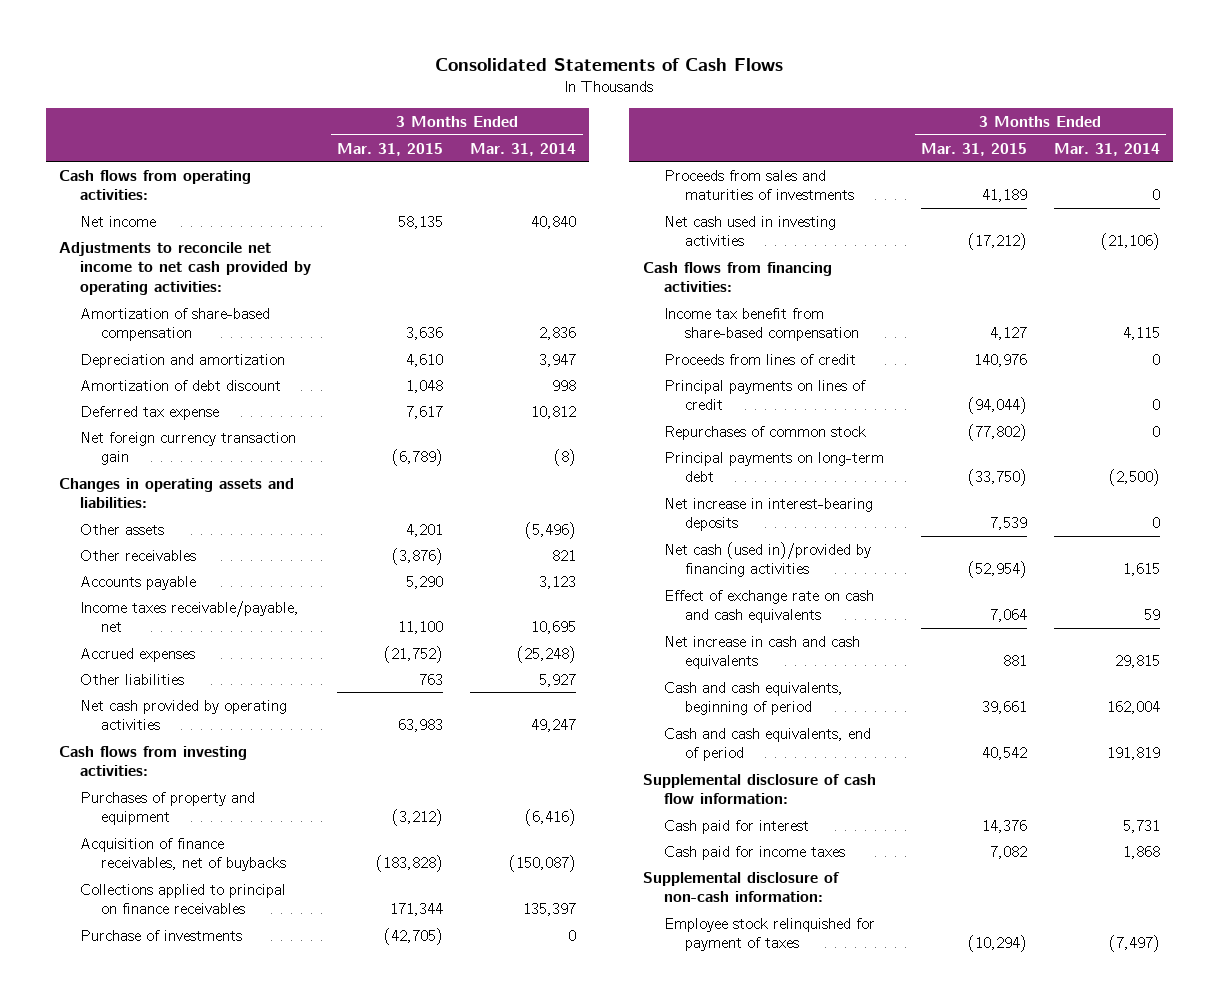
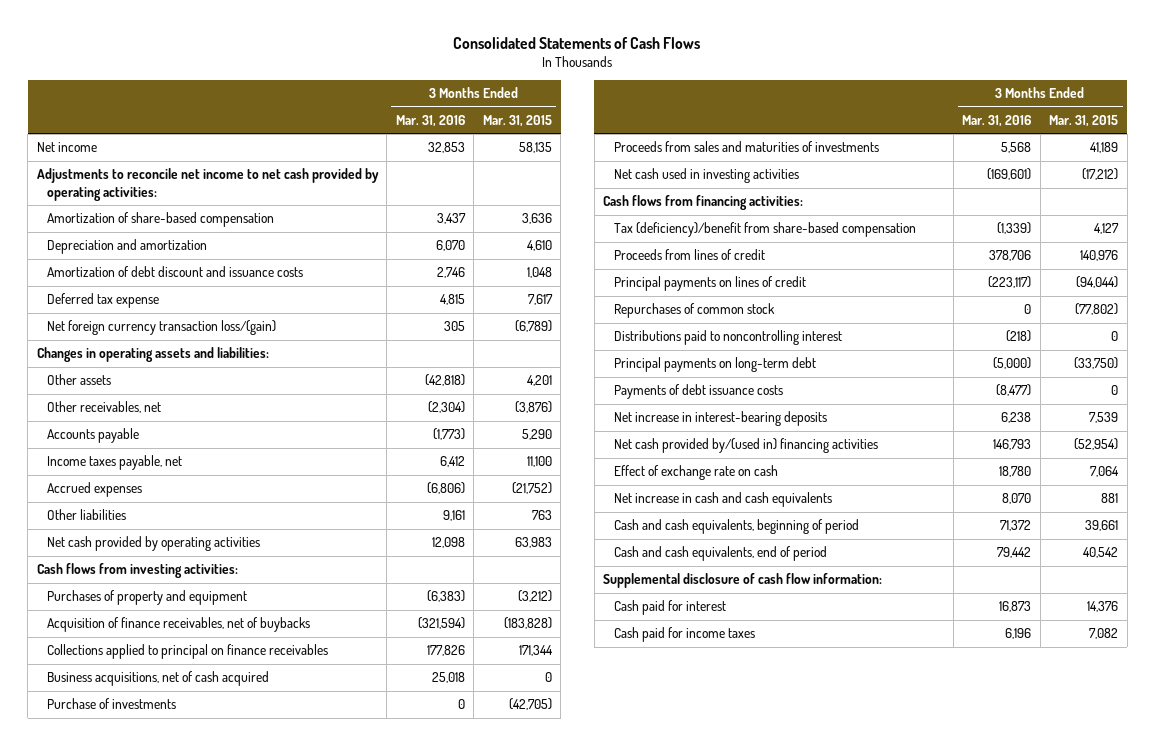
[469,142,576,156] Mar. 31, 2014 -> none
none -> [395,115,465,128] Mar. 31, 2016
[58,169,251,201] Cash flows from operating activities: -> none
[80,379,282,391] Amortization of debt discount -> [47,266,304,278] Amortization of debt discount and issuance costs
[80,431,297,466] Net foreign currency transaction gain -> [47,320,277,336] Net foreign currency transaction loss/(gain)
[80,549,197,561] Other receivables -> [47,401,162,414] Other receivables, net
[80,600,300,633] Income taxes receivable/payable, net -> [47,455,183,471] Income taxes payable, net
none -> [47,671,270,687] Business acquisitions, net of cash acquired
[663,307,859,342] Income tax benefit from share-based compensation -> [613,222,916,238] Tax (deficiency)/benefit from share-based compensation
none -> [613,330,842,346] Distributions paid to noncontrolling interest
none -> [613,384,783,400] Payments of debt issuance costs
[663,541,871,578] Net cash (used in)/provided by financing activities -> [613,438,878,454] Net cash provided by/(used in) financing activities
[663,589,874,624] Effect of exchange rate on cash and cash equivalents -> [613,465,778,481] Effect of exchange rate on cash
[642,871,840,903] Supplemental disclosure of non-cash information: -> none
[663,917,875,952] Employee stock relinquished for payment of taxes -> none

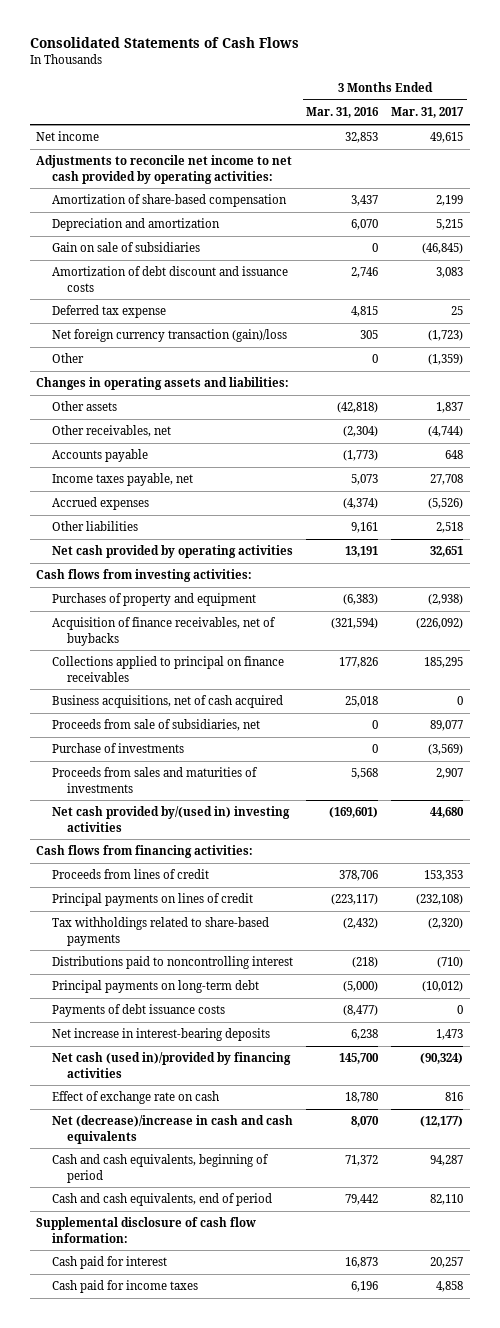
[482,115,552,128] Mar. 31, 2015 -> none
none -> [391,107,465,119] Mar. 31, 2017
none -> [51,242,200,253] Gain on sale of subsidiaries
[47,320,277,336] Net foreign currency transaction loss/(gain) -> [51,329,287,343] Net foreign currency transaction (gain)/loss
none -> [51,353,84,364] Other
[439,456,465,468] 6,412 -> [351,474,379,486] 5,073
[426,482,465,495] (6,806) -> [343,498,379,510] (4,374)
[431,537,465,549] 12,098 -> [345,546,379,558] 13,191
none -> [51,719,260,732] Proceeds from sale of subsidiaries, net
[613,168,799,184] Net cash used in investing activities -> [51,806,290,832] Net cash provided by/(used in) investing activities
[613,222,916,238] Tax (deficiency)/benefit from share-based compensation -> none
[613,303,775,319] Repurchases of common stock -> none
none -> [51,917,269,946] Tax withholdings related to share-based payments
[613,438,878,454] Net cash provided by/(used in) financing activities -> [51,1052,291,1078] Net cash (used in)/provided by financing activities
[993,439,1032,451] 146,793 -> [339,1053,380,1065] 145,700
[613,492,832,508] Net increase in cash and cash equivalents -> [51,1115,293,1144] Net (decrease)/increase in cash and cash equivalents

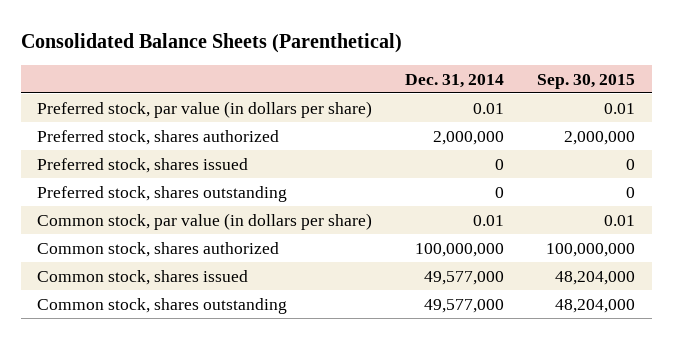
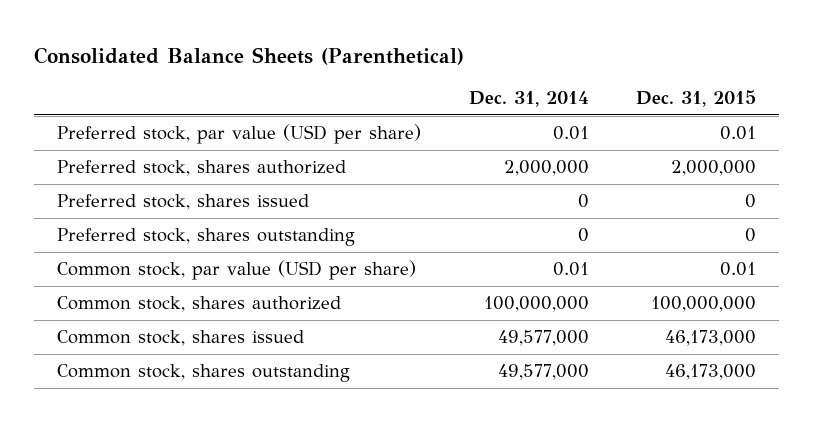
[537,73,636,89] Sep. 30, 2015 -> none
none -> [635,90,756,108] Dec. 31, 2015
[37,100,373,118] Preferred stock, par value (in dollars per share) -> [57,124,422,145] Preferred stock, par value (USD per share)
[37,212,373,230] Common stock, par value (in dollars per share) -> [57,260,417,281] Common stock, par value (USD per share)

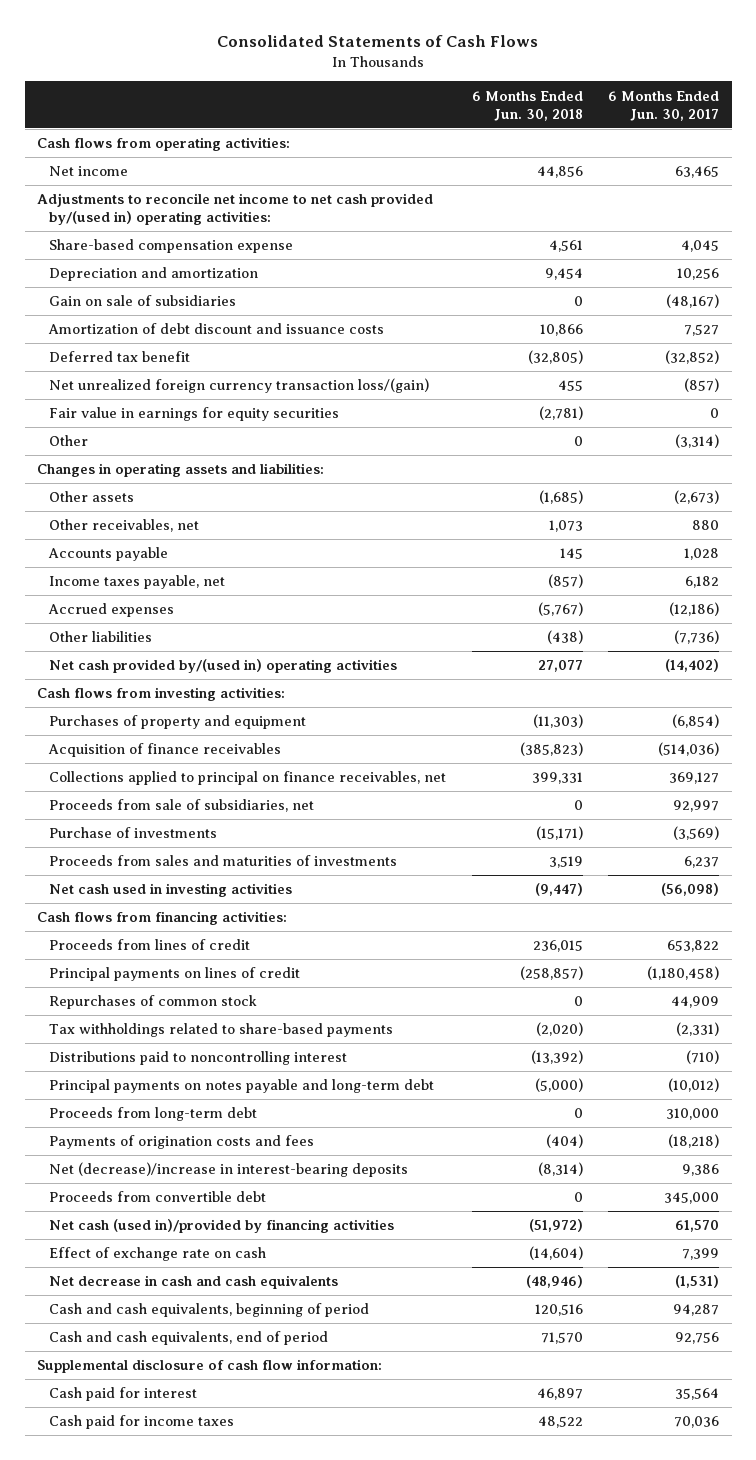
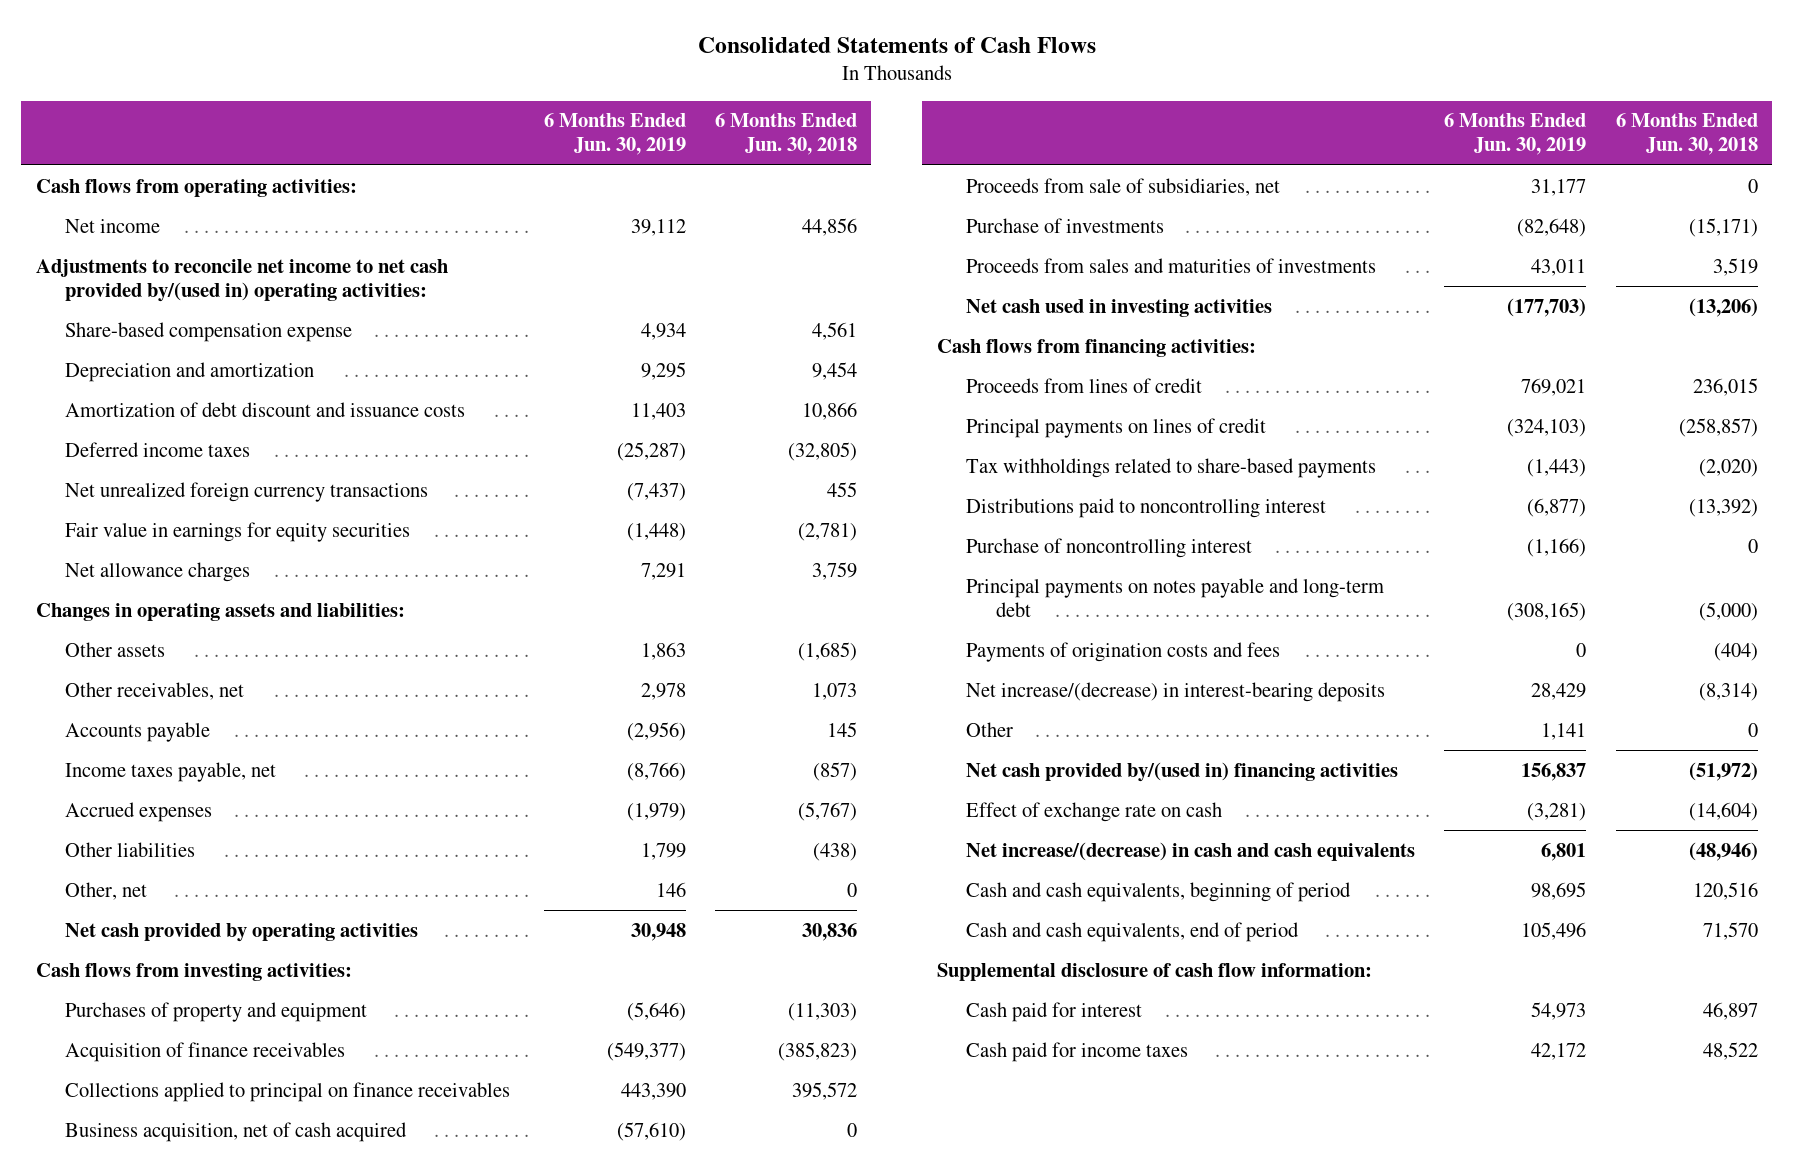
[607,90,719,121] 6 Months Ended Jun. 30, 2017 -> none
none -> [543,113,686,156] 6 Months Ended Jun. 30, 2019
[49,295,237,307] Gain on sale of subsidiaries -> none
[49,351,191,363] Deferred tax benefit -> [65,441,251,457] Deferred income taxes
[49,378,430,394] Net unrealized foreign currency transaction loss/(gain) -> [65,481,429,502] Net unrealized foreign currency transactions
none -> [65,561,251,582] Net allowance charges
none -> [65,881,148,900] Other, net
[49,659,398,674] Net cash provided by/(used in) operating activities -> [65,922,419,942] Net cash provided by operating activities
[537,660,583,673] 27,077 -> [801,922,857,941] 30,836
[49,771,447,786] Collections applied to principal on finance receivables, net -> [65,1081,511,1102] Collections applied to principal on finance receivables
[531,772,583,785] 399,331 -> [791,1081,857,1100] 395,572
none -> [65,1121,408,1142] Business acquisition, net of cash acquired
[534,883,583,897] (9,447) -> [1688,297,1758,317] (13,206)
[49,995,258,1010] Repurchases of common stock -> none
none -> [966,537,1253,558] Purchase of noncontrolling interest
[49,1107,258,1122] Proceeds from long-term debt -> none
[49,1191,267,1203] Proceeds from convertible debt -> none
[49,1162,409,1178] Net (decrease)/increase in interest-bearing deposits -> [966,681,1386,702] Net increase/(decrease) in interest-bearing deposits
[49,435,89,447] Other -> [966,721,1014,737] Other
[49,1219,395,1234] Net cash (used in)/provided by financing activities -> [966,761,1399,782] Net cash provided by/(used in) financing activities
[49,1275,339,1290] Net decrease in cash and cash equivalents -> [966,841,1416,861] Net increase/(decrease) in cash and cash equivalents

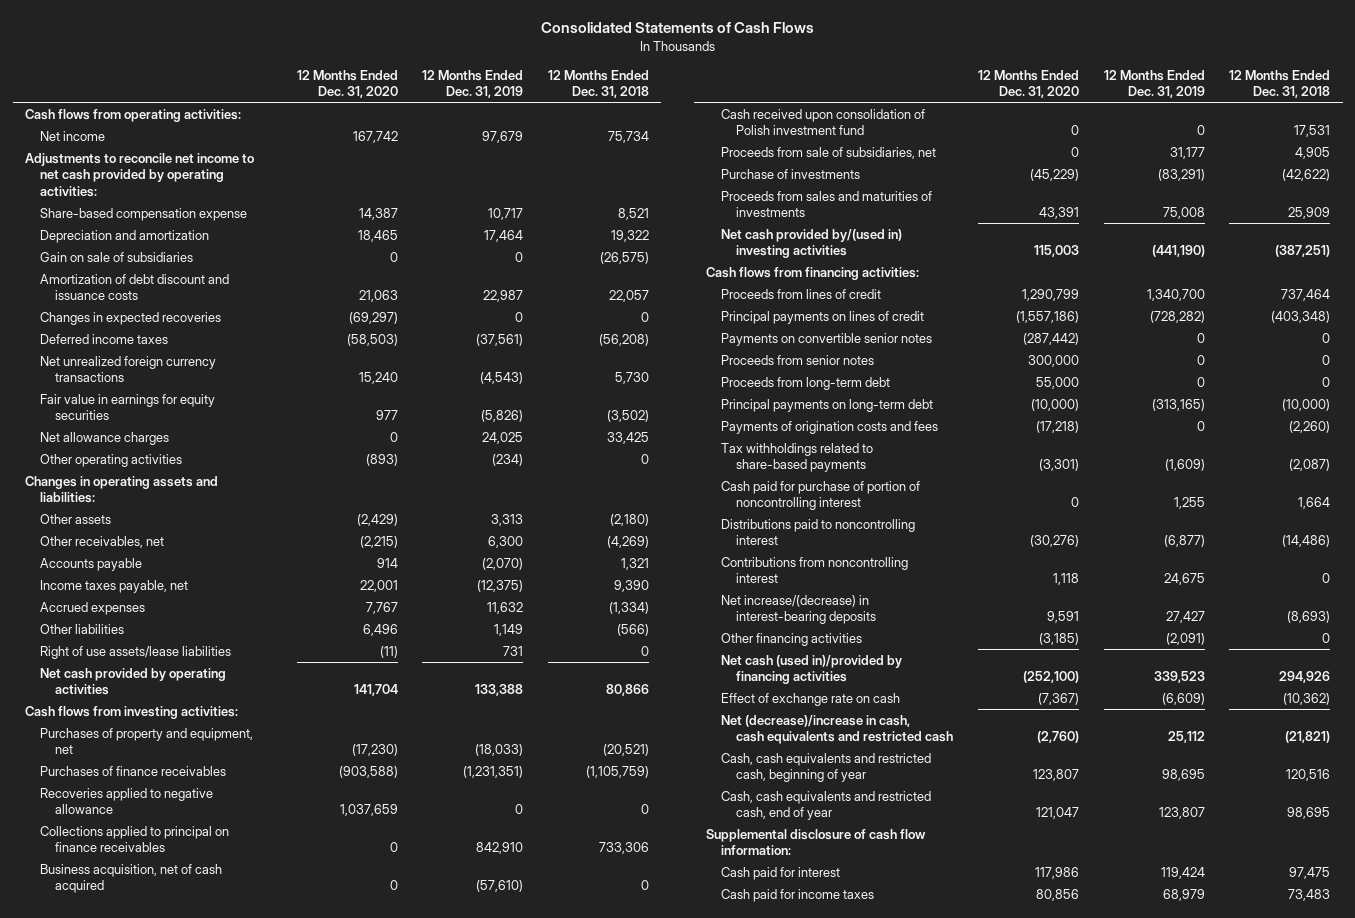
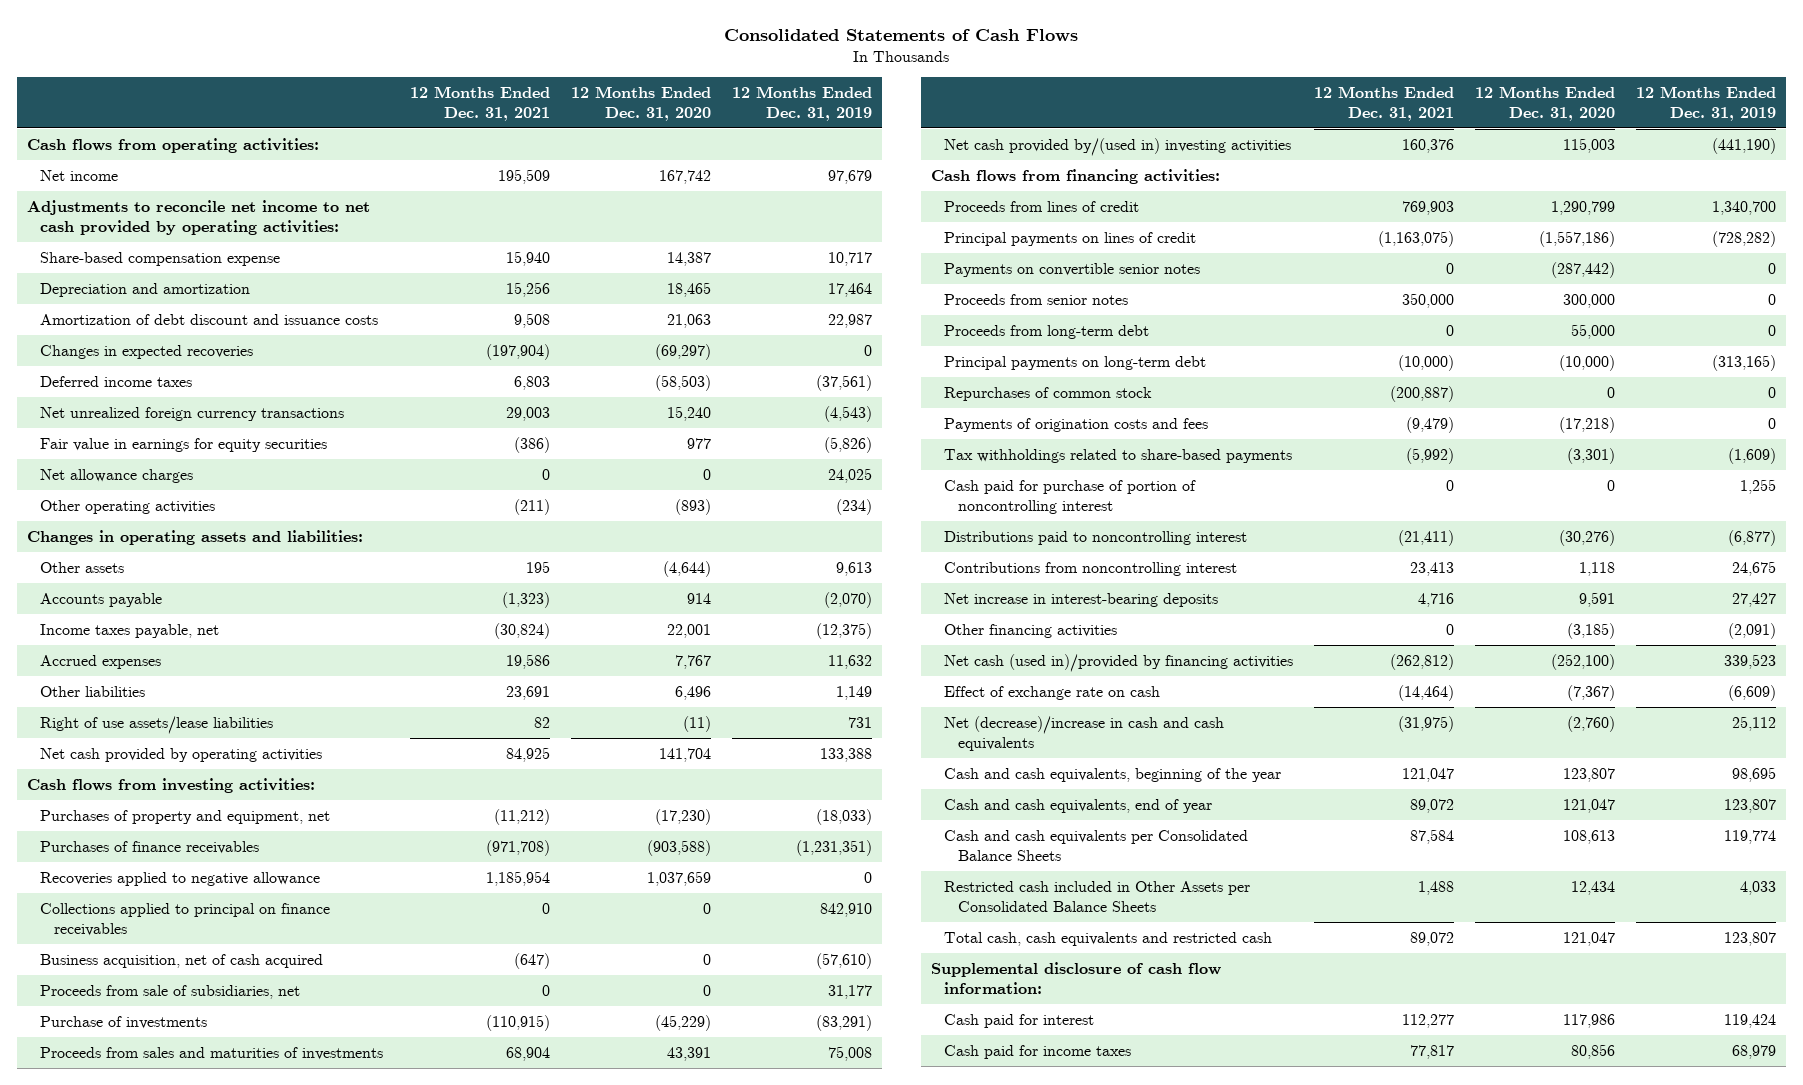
[548,69,650,99] 12 Months Ended Dec. 31, 2018 -> none
none -> [410,85,551,121] 12 Months Ended Dec. 31, 2021
[40,251,194,262] Gain on sale of subsidiaries -> none
[40,535,165,548] Other receivables, net -> none
[356,513,398,526] (2,429) -> [663,560,712,577] (4,644)
[491,513,524,526] 3,313 -> [835,561,872,576] 9,613
[721,108,926,136] Cash received upon consolidation of Polish investment fund -> none
none -> [944,386,1153,401] Repurchases of common stock
[721,594,877,625] Net increase/(decrease) in interest-bearing deposits -> [944,592,1219,607] Net increase in interest-bearing deposits
[721,714,954,745] Net (decrease)/increase in cash, cash equivalents and restricted cash -> [944,715,1225,751] Net (decrease)/increase in cash and cash equivalents
[721,752,932,783] Cash, cash equivalents and restricted cash, beginning of year -> [944,767,1282,782] Cash and cash equivalents, beginning of the year
[721,790,932,821] Cash, cash equivalents and restricted cash, end of year -> [944,798,1213,813] Cash and cash equivalents, end of year
none -> [944,829,1249,861] Cash and cash equivalents per Consolidated Balance Sheets
none -> [944,880,1251,912] Restricted cash included in Other Assets per Consolidated Balance Sheets
none -> [944,931,1273,946] Total cash, cash equivalents and restricted cash

